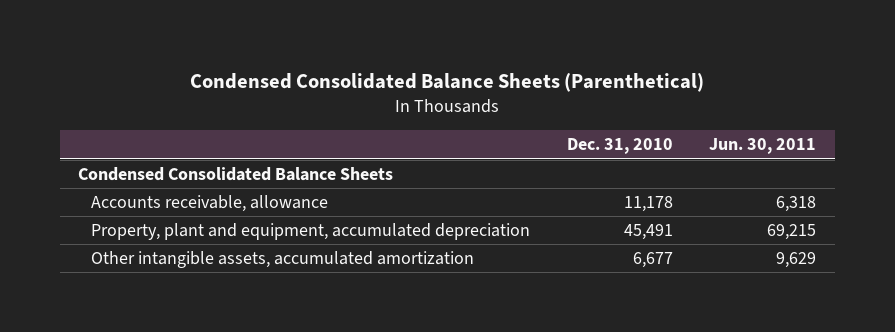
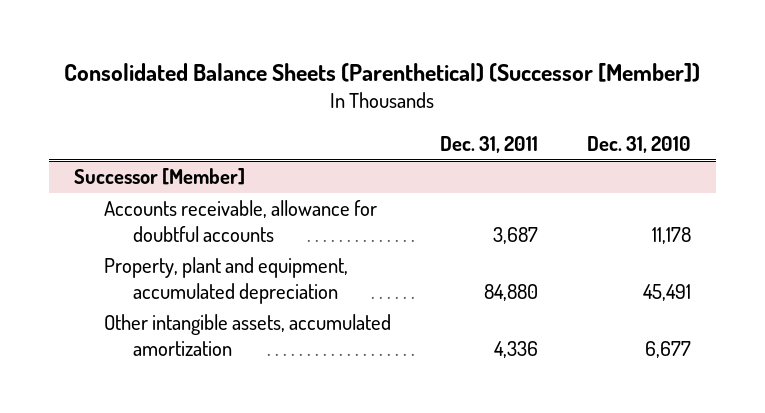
[190,72,705,92] Condensed Consolidated Balance Sheets (Parenthetical) -> [64,62,701,82] Consolidated Balance Sheets (Parenthetical) (Successor [Member])
[709,138,817,155] Jun. 30, 2011 -> none
none -> [439,136,538,154] Dec. 31, 2011
[78,167,394,182] Condensed Consolidated Balance Sheets -> none
none -> [73,168,245,186] Successor [Member]
[91,195,329,213] Accounts receivable, allowance -> [103,200,377,242] Accounts receivable, allowance for doubtful accounts

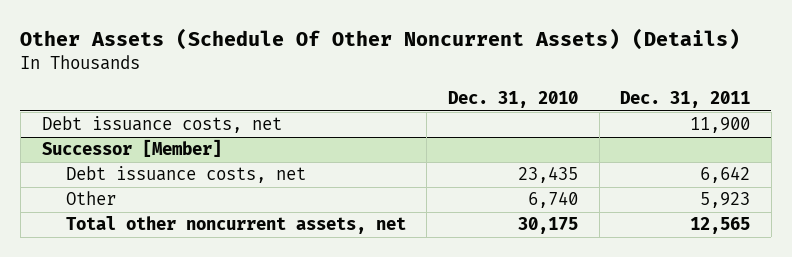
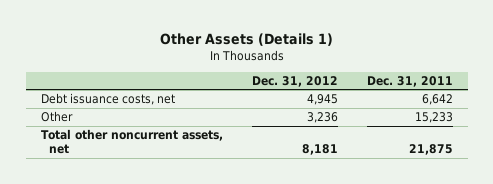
[20,28,741,51] Other Assets (Schedule Of Other Noncurrent Assets) (Details) -> [159,33,333,47] Other Assets (Details 1)
[447,91,578,109] Dec. 31, 2010 -> none
none -> [251,75,338,87] Dec. 31, 2012
[41,116,282,134] Debt issuance costs, net -> none
[41,139,222,158] Successor [Member] -> none
[700,192,751,209] 5,923 -> [414,112,453,124] 15,233
[690,217,751,235] 12,565 -> [408,144,453,156] 21,875

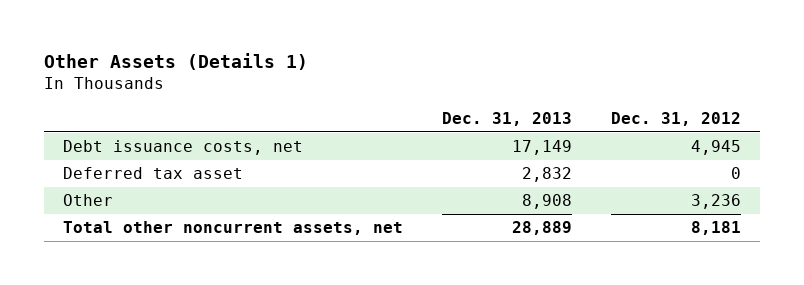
[366,75,453,87] Dec. 31, 2011 -> none
none -> [442,111,573,126] Dec. 31, 2013
none -> [63,167,244,180] Deferred tax asset

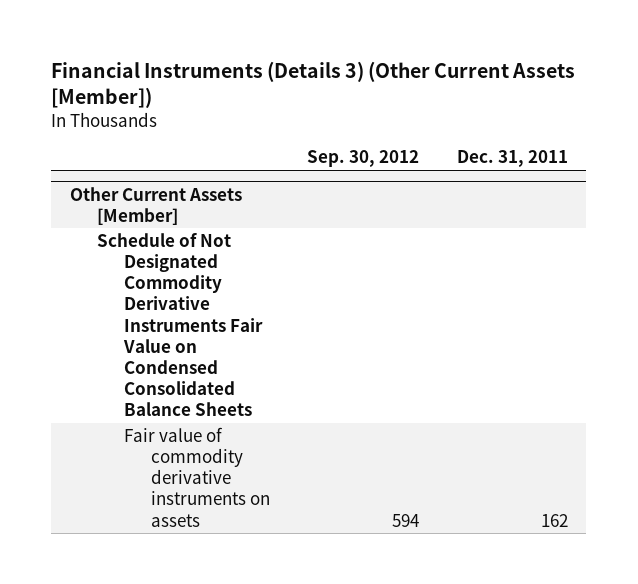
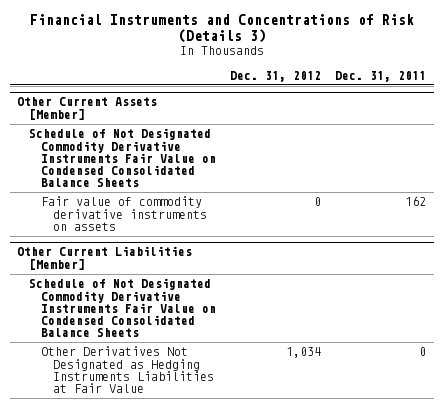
[51,60,576,109] Financial Instruments (Details 3) (Other Current Assets [Member]) -> [29,14,414,44] Financial Instruments and Concentrations of Risk (Details 3)
[307,150,420,168] Sep. 30, 2012 -> none
none -> [230,70,322,82] Dec. 31, 2012
none -> [16,246,192,270] Other Current Liabilities [Member]
none -> [28,278,216,338] Schedule of Not Designated Commodity Derivative Instruments Fair Value on Condensed Consolidated Balance Sheets
none -> [40,346,214,393] Other Derivatives Not Designated as Hedging Instruments Liabilities at Fair Value

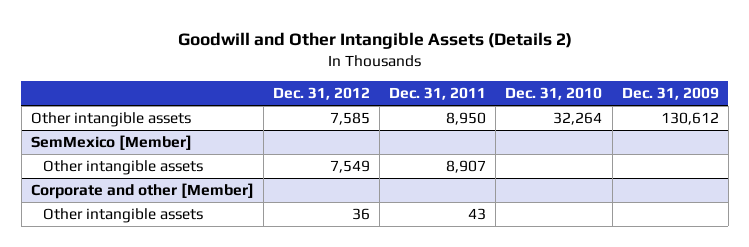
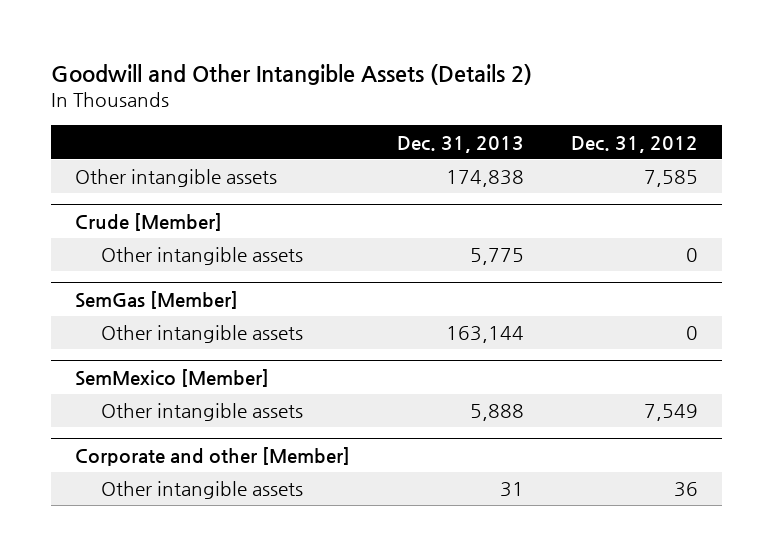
[389,87,487,101] Dec. 31, 2011 -> none
[505,87,603,101] Dec. 31, 2010 -> none
[621,87,719,101] Dec. 31, 2009 -> none
none -> [396,135,524,153] Dec. 31, 2013
none -> [74,212,222,231] Crude [Member]
none -> [100,247,303,266] Other intangible assets
none -> [74,290,238,309] SemGas [Member]
none -> [100,325,303,344] Other intangible assets

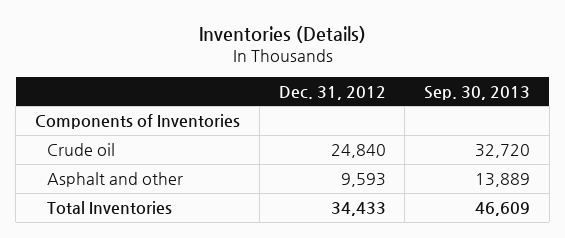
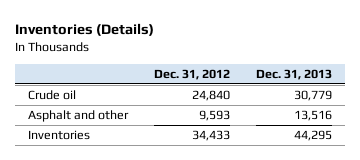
[424,85,531,100] Sep. 30, 2013 -> none
none -> [255,68,332,80] Dec. 31, 2013
[35,113,241,129] Components of Inventories -> none
[47,200,173,214] Total Inventories -> [27,129,90,140] Inventories

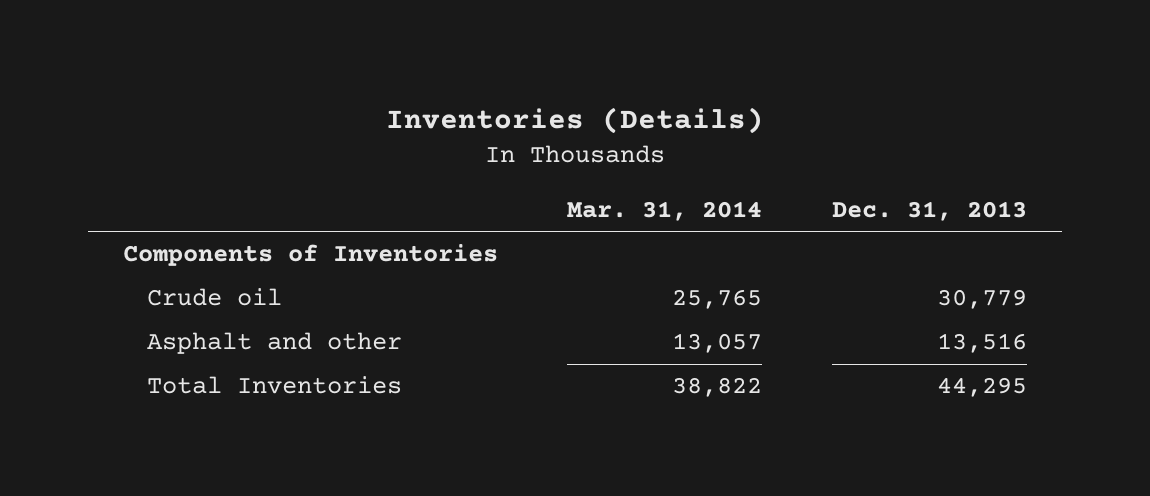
[153,68,230,80] Dec. 31, 2012 -> none
none -> [567,200,763,221] Mar. 31, 2014
none -> [122,244,498,267] Components of Inventories
[27,129,90,140] Inventories -> [147,376,403,395] Total Inventories

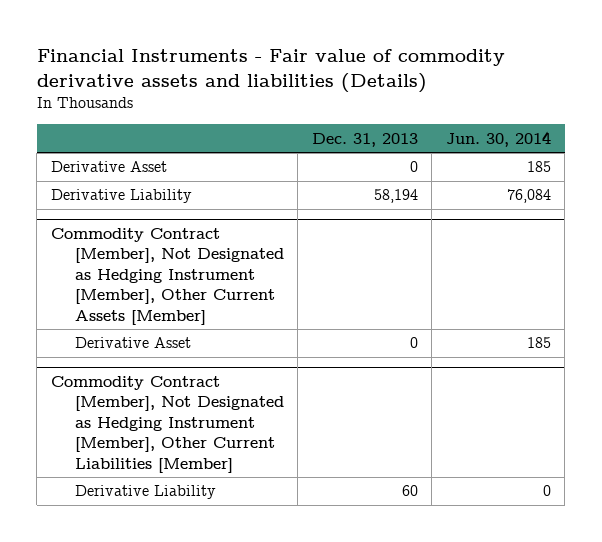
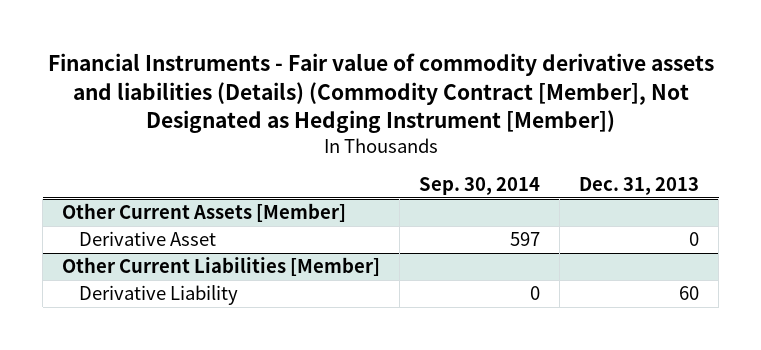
[36,48,505,93] Financial Instruments - Fair value of commodity derivative assets and liabilities (Details) -> [47,53,714,134] Financial Instruments - Fair value of commodity derivative assets and liabilities (Details) (Commodity Contract [Member], Not Designated as Hedging Instrument [Member])
[445,130,551,147] Jun. 30, 2014 -> none
none -> [419,177,541,196] Sep. 30, 2014
[50,161,167,173] Derivative Asset -> none
[50,189,192,204] Derivative Liability -> none
[50,227,284,325] Commodity Contract [Member], Not Designated as Hedging Instrument [Member], Other Current Assets [Member] -> none
none -> [62,203,347,223] Other Current Assets [Member]
[50,375,284,473] Commodity Contract [Member], Not Designated as Hedging Instrument [Member], Other Current Liabilities [Member] -> none
none -> [62,257,381,277] Other Current Liabilities [Member]

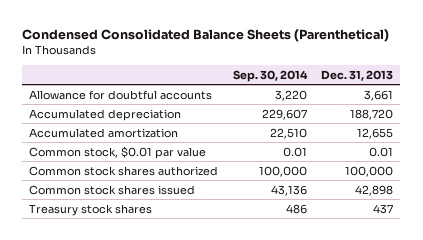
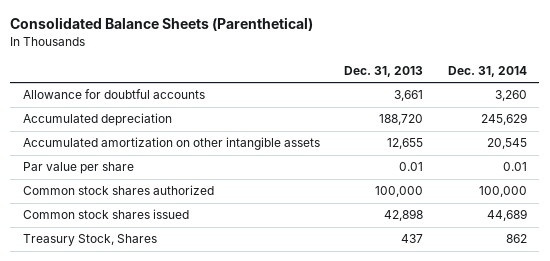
[22,29,390,43] Condensed Consolidated Balance Sheets (Parenthetical) -> [10,17,314,32] Consolidated Balance Sheets (Parenthetical)
[232,69,308,82] Sep. 30, 2014 -> none
none -> [447,65,527,77] Dec. 31, 2014
[29,127,179,138] Accumulated amortization -> [22,137,320,151] Accumulated amortization on other intangible assets
[29,145,207,159] Common stock, $0.01 par value -> [22,162,134,175] Par value per share
[29,203,153,216] Treasury stock shares -> [22,234,157,247] Treasury Stock, Shares

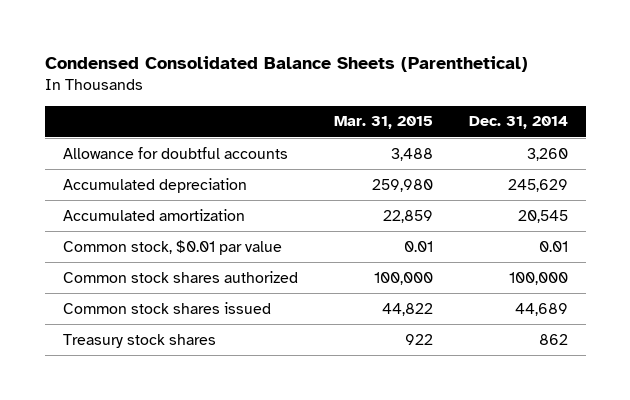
[10,17,314,32] Consolidated Balance Sheets (Parenthetical) -> [44,55,528,72] Condensed Consolidated Balance Sheets (Parenthetical)
[344,65,424,77] Dec. 31, 2013 -> none
none -> [333,116,433,130] Mar. 31, 2015
[22,137,320,151] Accumulated amortization on other intangible assets -> [62,208,245,221] Accumulated amortization
[22,162,134,175] Par value per share -> [62,239,282,255] Common stock, $0.01 par value
[22,234,157,247] Treasury Stock, Shares -> [62,333,216,348] Treasury stock shares

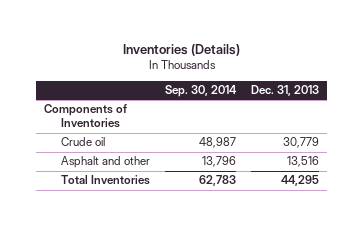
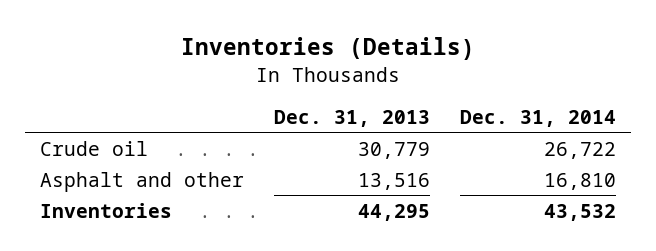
[165,85,238,98] Sep. 30, 2014 -> none
none -> [459,109,616,127] Dec. 31, 2014
[43,104,127,129] Components of Inventories -> none
[60,175,150,186] Total Inventories -> [40,202,173,218] Inventories

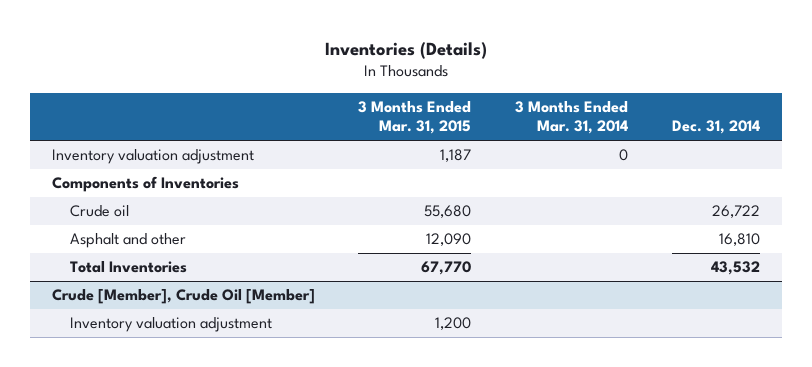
[273,109,430,127] Dec. 31, 2013 -> none
none -> [358,100,472,135] 3 Months Ended Mar. 31, 2015
none -> [515,100,629,135] 3 Months Ended Mar. 31, 2014
none -> [51,149,254,165] Inventory valuation adjustment
none -> [51,176,239,193] Components of Inventories
[40,202,173,218] Inventories -> [69,261,187,274] Total Inventories
none -> [51,289,315,305] Crude [Member], Crude Oil [Member]
none -> [69,317,272,333] Inventory valuation adjustment

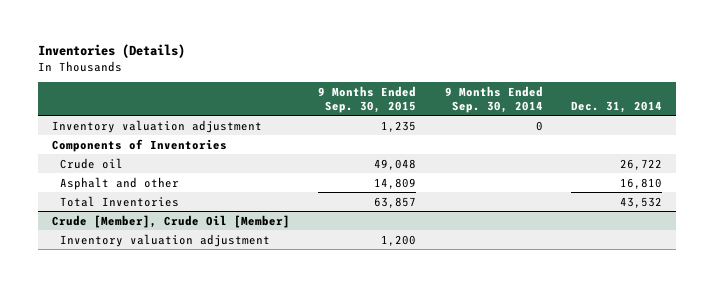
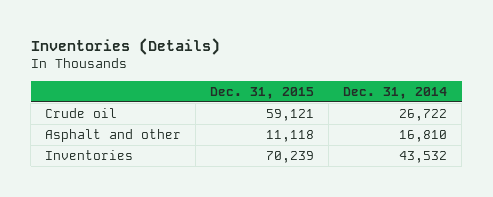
[318,86,417,113] 9 Months Ended Sep. 30, 2015 -> none
[444,86,543,113] 9 Months Ended Sep. 30, 2014 -> none
none -> [210,86,315,99] Dec. 31, 2015
[51,119,262,133] Inventory valuation adjustment -> none
[51,138,227,152] Components of Inventories -> none
[51,214,290,228] Crude [Member], Crude Oil [Member] -> none
[60,233,271,247] Inventory valuation adjustment -> none
[60,195,180,207] Total Inventories -> [45,150,134,161] Inventories

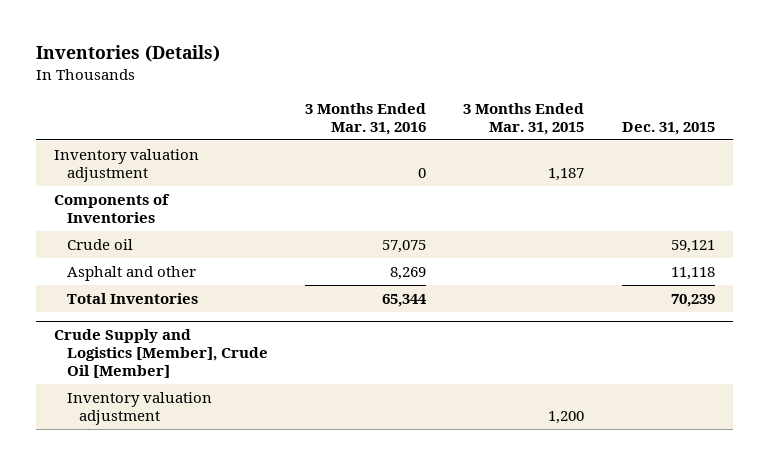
[343,86,448,99] Dec. 31, 2014 -> none
none -> [305,102,427,135] 3 Months Ended Mar. 31, 2016
none -> [463,102,585,135] 3 Months Ended Mar. 31, 2015
none -> [54,148,200,182] Inventory valuation adjustment
none -> [54,193,171,223] Components of Inventories
[45,150,134,161] Inventories -> [66,292,198,304] Total Inventories
none -> [54,328,268,378] Crude Supply and Logistics [Member], Crude Oil [Member]
none -> [66,391,212,425] Inventory valuation adjustment

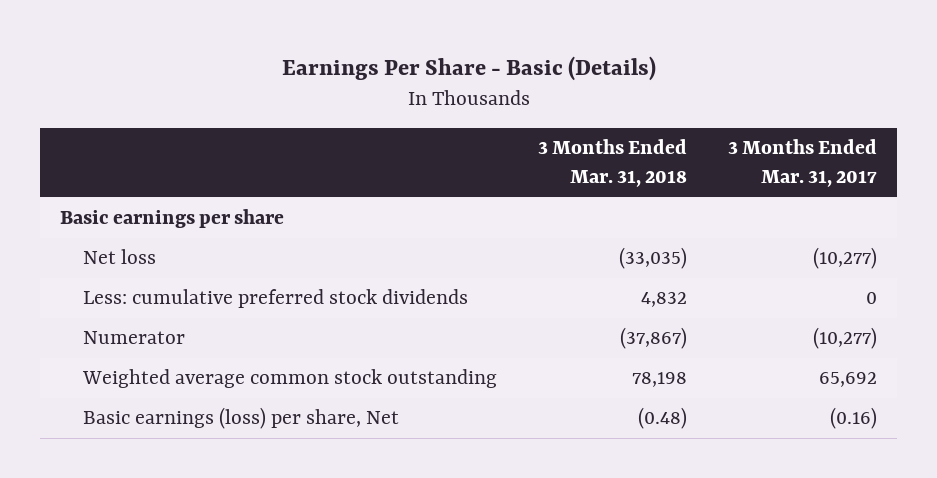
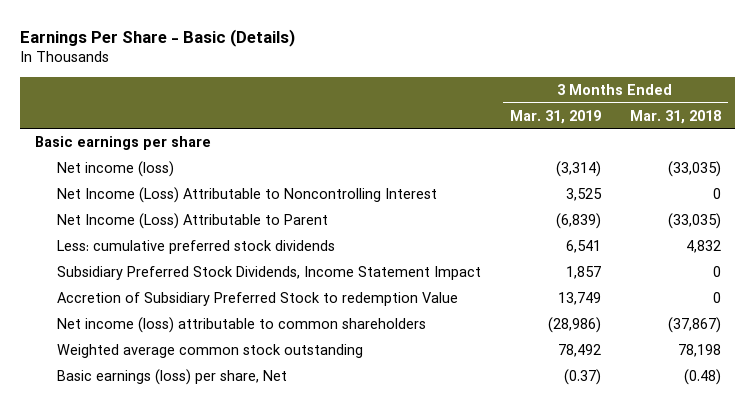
[727,139,877,188] 3 Months Ended Mar. 31, 2017 -> none
none -> [509,109,601,124] Mar. 31, 2019
[83,249,157,265] Net loss -> [56,161,174,178] Net income (loss)
none -> [56,187,437,204] Net Income (Loss) Attributable to Noncontrolling Interest
none -> [56,213,328,230] Net Income (Loss) Attributable to Parent
none -> [56,266,481,281] Subsidiary Preferred Stock Dividends, Income Statement Impact
none -> [56,292,458,307] Accretion of Subsidiary Preferred Stock to redemption Value
[83,331,186,345] Numerator -> [56,317,426,334] Net income (loss) attributable to common shareholders

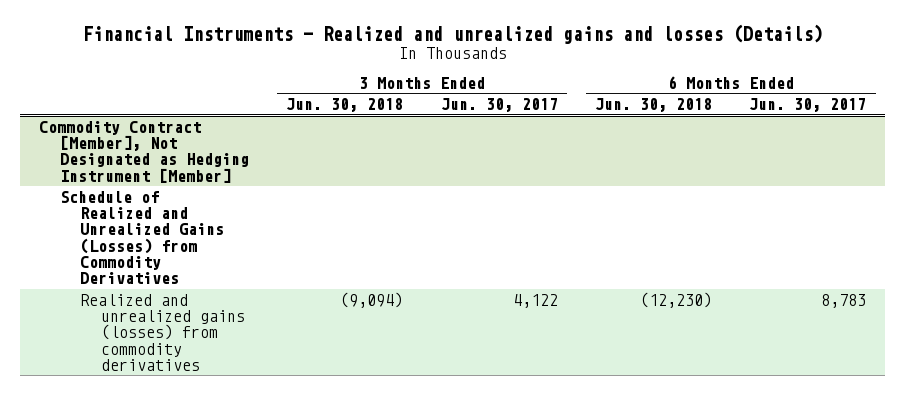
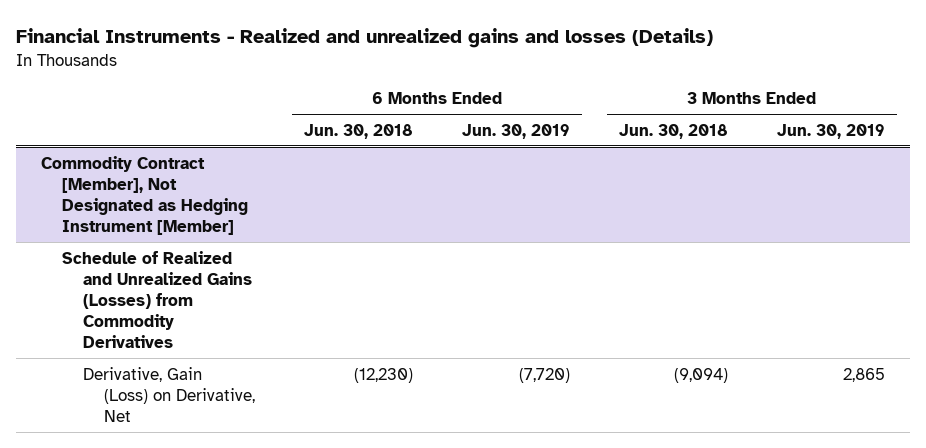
[440,98,558,113] Jun. 30, 2017 -> none
[749,98,867,113] Jun. 30, 2017 -> none
none -> [462,123,571,139] Jun. 30, 2019
none -> [777,123,886,139] Jun. 30, 2019
[80,293,245,372] Realized and unrealized gains (losses) from commodity derivatives -> [83,366,256,422] Derivative, Gain (Loss) on Derivative, Net

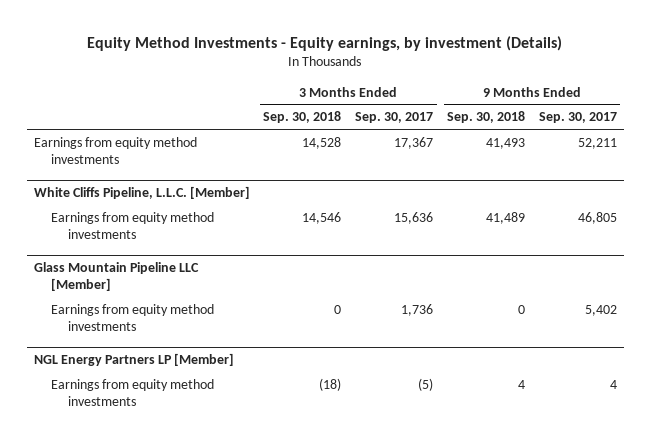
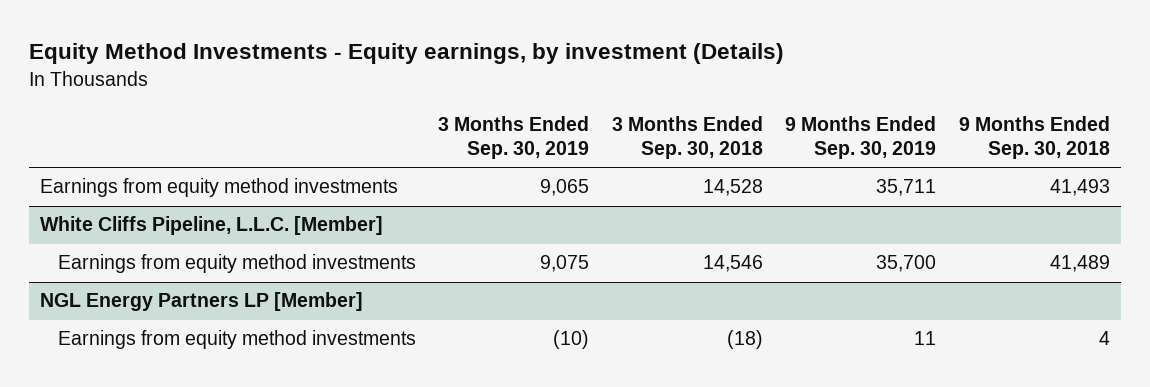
[355,112,434,124] Sep. 30, 2017 -> none
[538,112,617,124] Sep. 30, 2017 -> none
none -> [438,115,590,159] 3 Months Ended Sep. 30, 2019
none -> [785,115,937,159] 9 Months Ended Sep. 30, 2019
[33,262,199,292] Glass Mountain Pipeline LLC [Member] -> none
[50,303,214,331] Earnings from equity method investments -> none

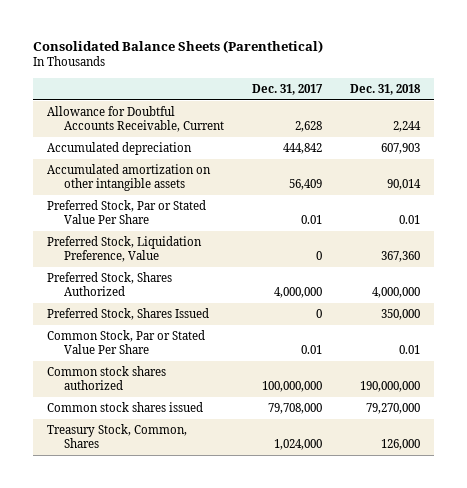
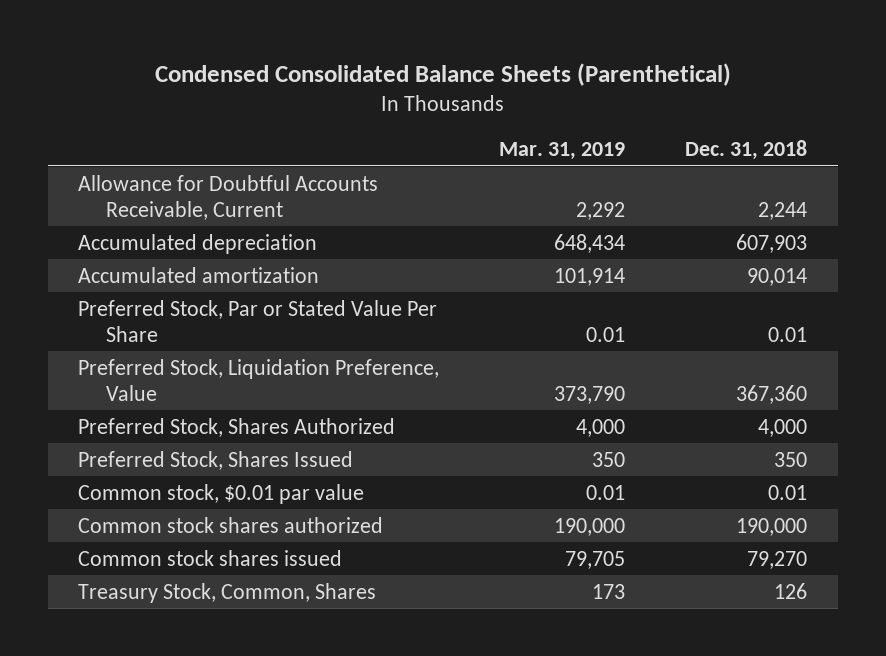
[33,39,324,53] Consolidated Balance Sheets (Parenthetical) -> [154,62,731,86] Condensed Consolidated Balance Sheets (Parenthetical)
[251,84,323,96] Dec. 31, 2017 -> none
none -> [499,142,626,161] Mar. 31, 2019
[47,164,212,191] Accumulated amortization on other intangible assets -> [78,266,320,283] Accumulated amortization
[372,286,421,298] 4,000,000 -> [758,418,808,437] 4,000
[381,309,421,321] 350,000 -> [774,451,808,467] 350
[47,330,206,354] Common Stock, Par or Stated Value Per Share -> [78,483,365,504] Common stock, $0.01 par value
[360,380,421,392] 190,000,000 -> [736,517,808,536] 190,000
[366,403,421,415] 79,270,000 -> [747,550,808,569] 79,270
[381,438,421,450] 126,000 -> [774,582,808,599] 126

